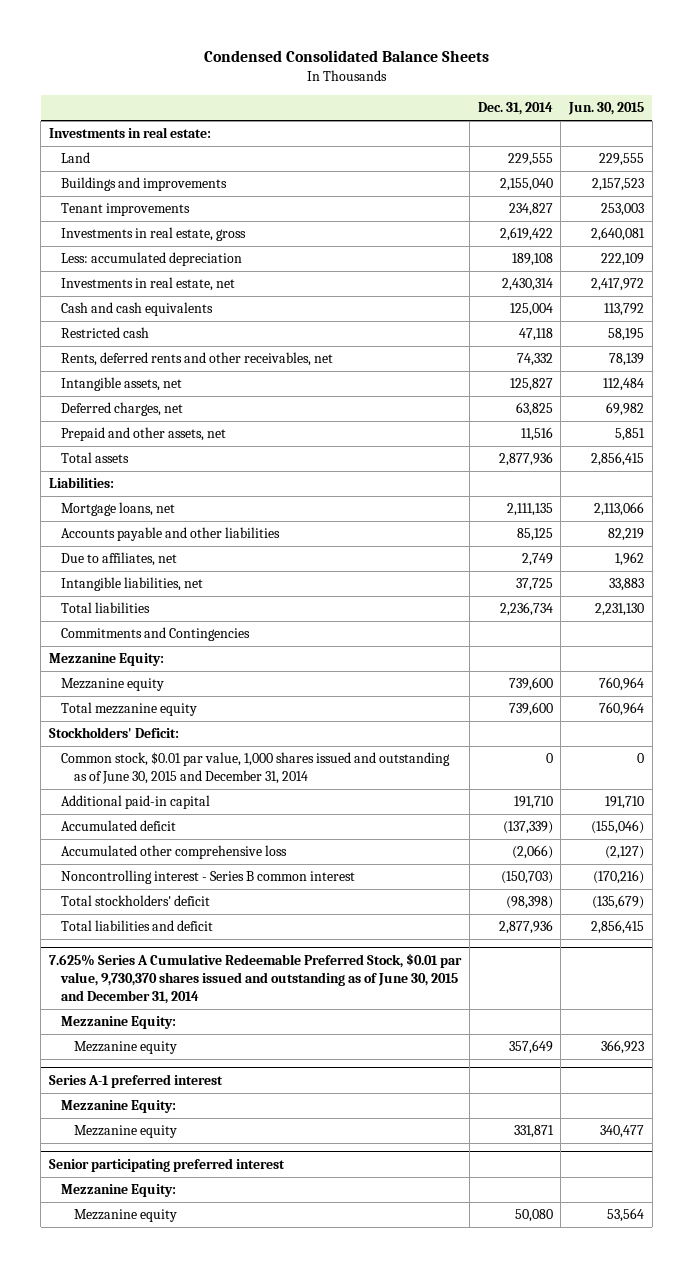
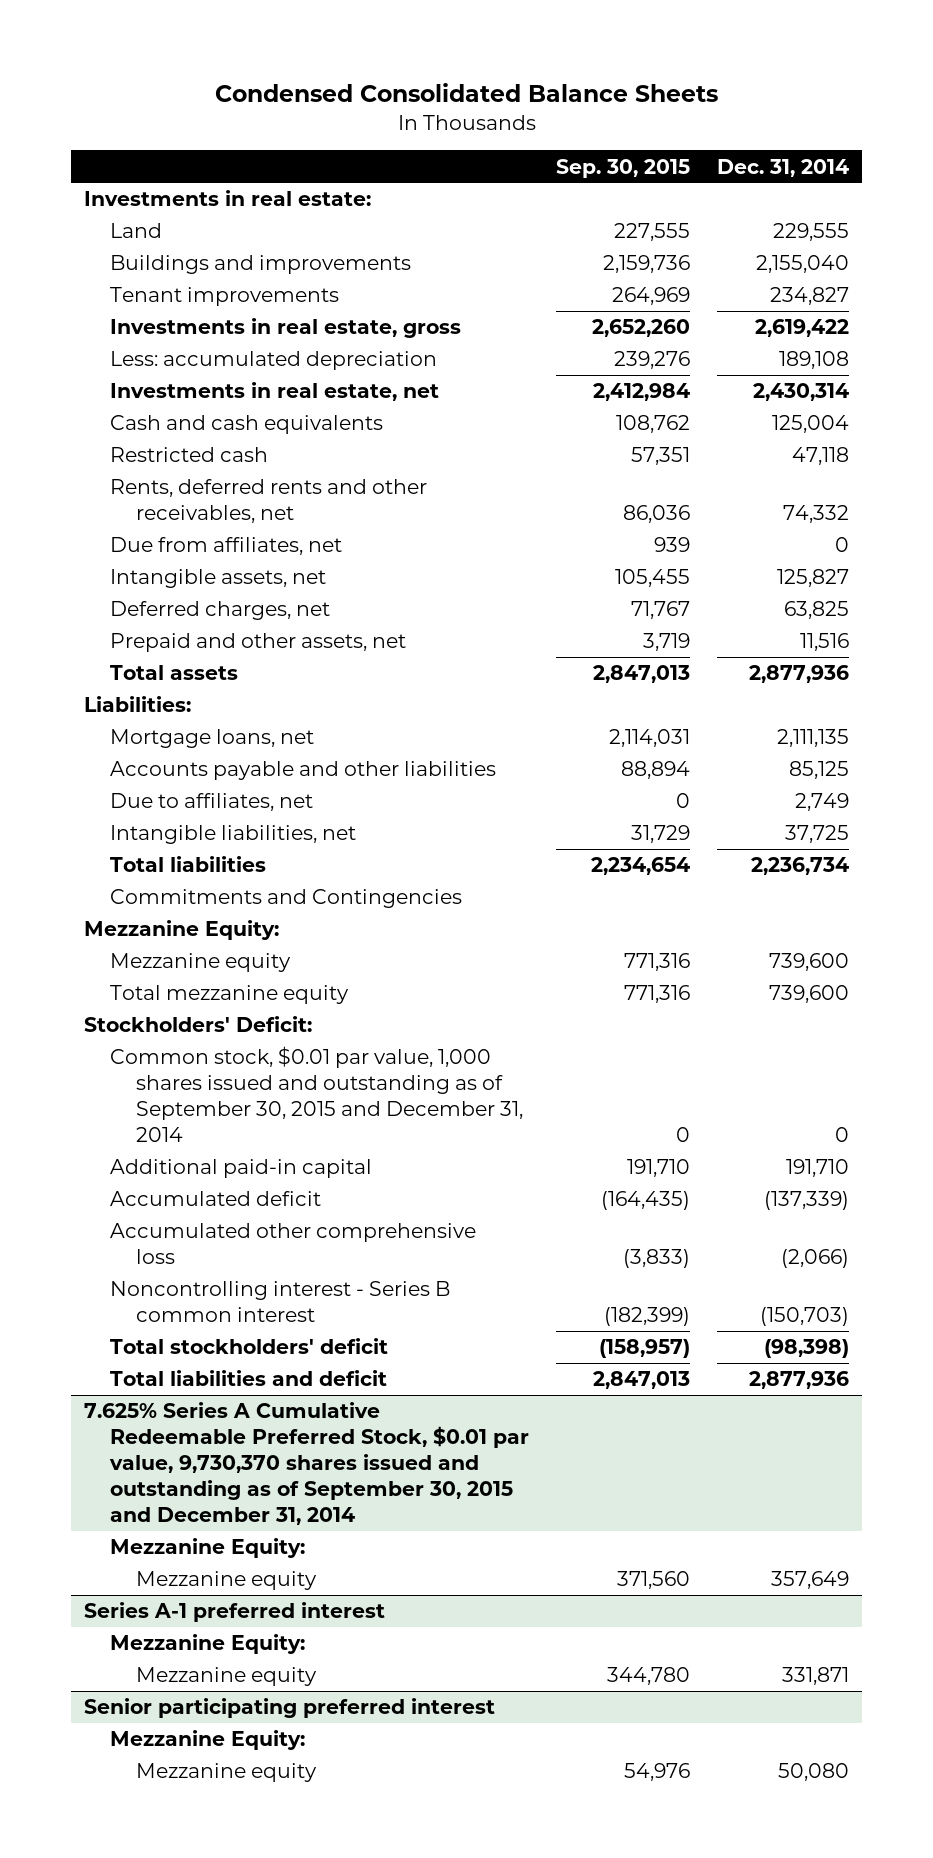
[568,102,645,116] Jun. 30, 2015 -> none
none -> [555,158,690,178] Sep. 30, 2015
none -> [110,537,343,556] Due from affiliates, net
[61,752,451,785] Common stock, $0.01 par value, 1,000 shares issued and outstanding as of June 30, 2015 and December 31, 2014 -> [110,1046,524,1143] Common stock, $0.01 par value, 1,000 shares issued and outstanding as of September 30, 2015 and December 31, 2014
[49,953,463,1005] 7.625% Series A Cumulative Redeemable Preferred Stock, $0.01 par value, 9,730,370 shares issued and outstanding as of June 30, 2015 and December 31, 2014 -> [84,1402,530,1526] 7.625% Series A Cumulative Redeemable Preferred Stock, $0.01 par value, 9,730,370 shares issued and outstanding as of September 30, 2015 and December 31, 2014

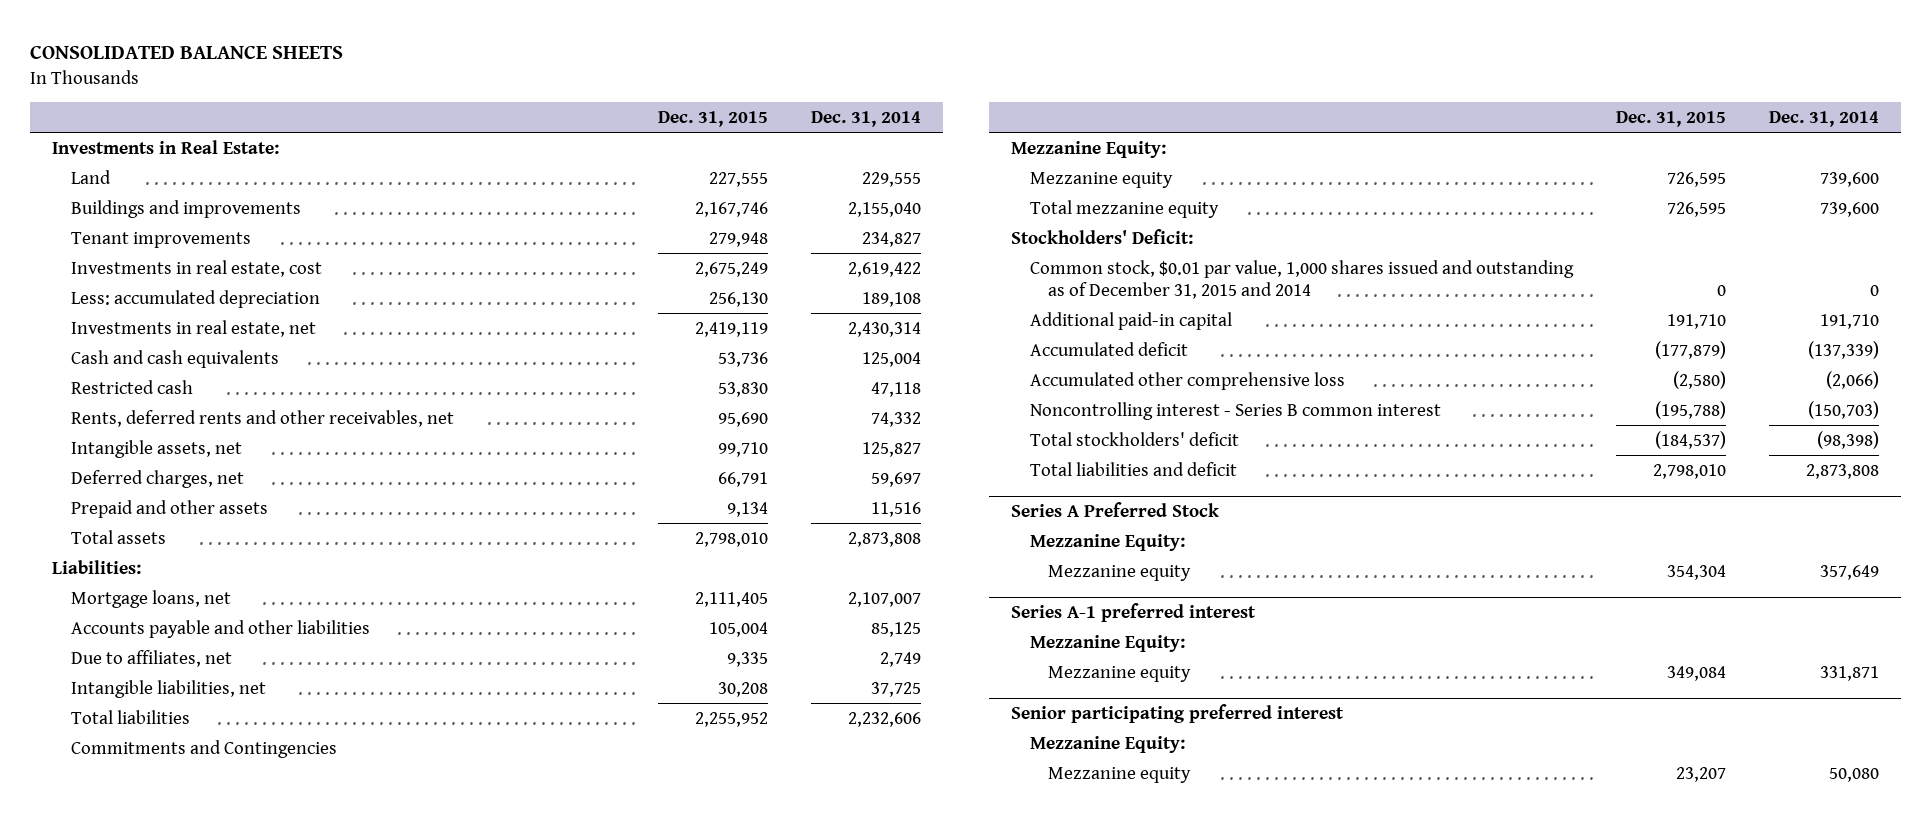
[214,83,718,103] Condensed Consolidated Balance Sheets -> [30,46,344,60] CONSOLIDATED BALANCE SHEETS
[555,158,690,178] Sep. 30, 2015 -> none
none -> [657,111,768,128] Dec. 31, 2015
[84,190,372,207] Investments in real estate: -> [52,139,280,154] Investments in Real Estate:
[110,318,462,339] Investments in real estate, gross -> [71,259,323,277] Investments in real estate, cost
[110,537,343,556] Due from affiliates, net -> none
[783,601,849,620] 63,825 -> [870,471,921,487] 59,697
[110,633,407,653] Prepaid and other assets, net -> [71,499,269,518] Prepaid and other assets
[748,665,849,684] 2,877,936 -> [847,531,921,547] 2,873,808
[776,729,849,748] 2,111,135 -> [847,591,921,607] 2,107,007
[750,857,849,876] 2,236,734 -> [847,711,921,727] 2,232,606
[110,1046,524,1143] Common stock, $0.01 par value, 1,000 shares issued and outstanding as of September 30, 2015 and December 31, 2014 -> [1029,259,1574,299] Common stock, $0.01 par value, 1,000 shares issued and outstanding as of December 31, 2015 and 2014
[748,1371,849,1390] 2,877,936 -> [1806,463,1880,479] 2,873,808
[84,1402,530,1526] 7.625% Series A Cumulative Redeemable Preferred Stock, $0.01 par value, 9,730,370 shares issued and outstanding as of September 30, 2015 and December 31, 2014 -> [1010,501,1219,517] Series A Preferred Stock

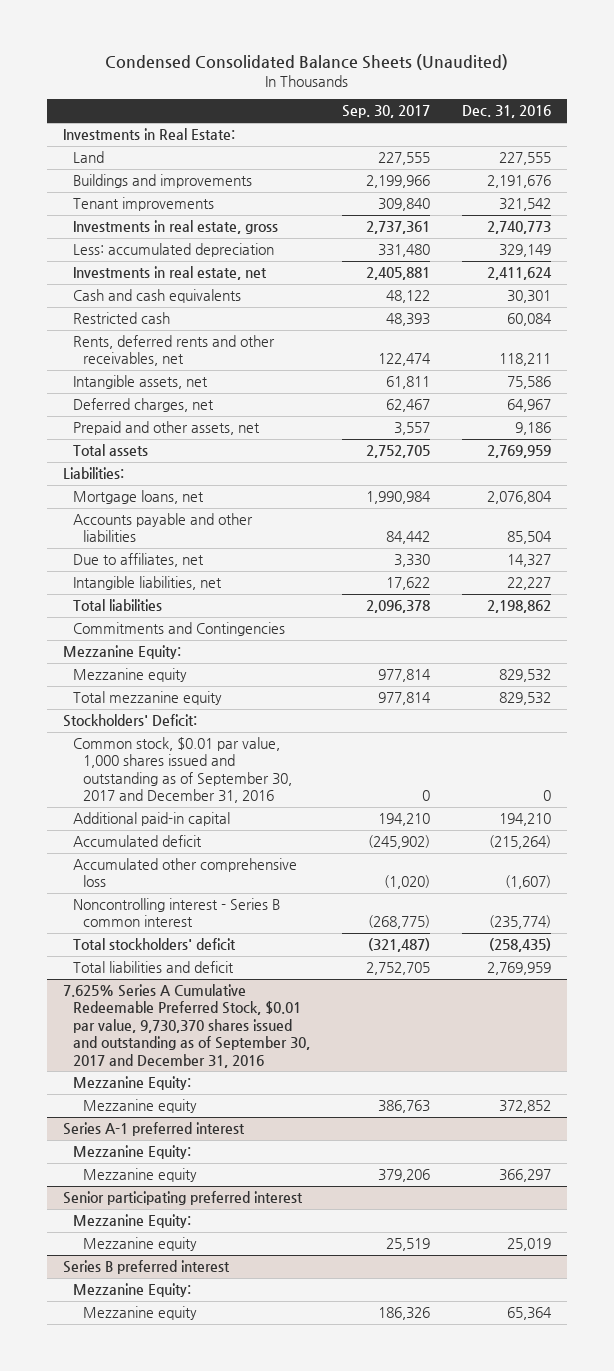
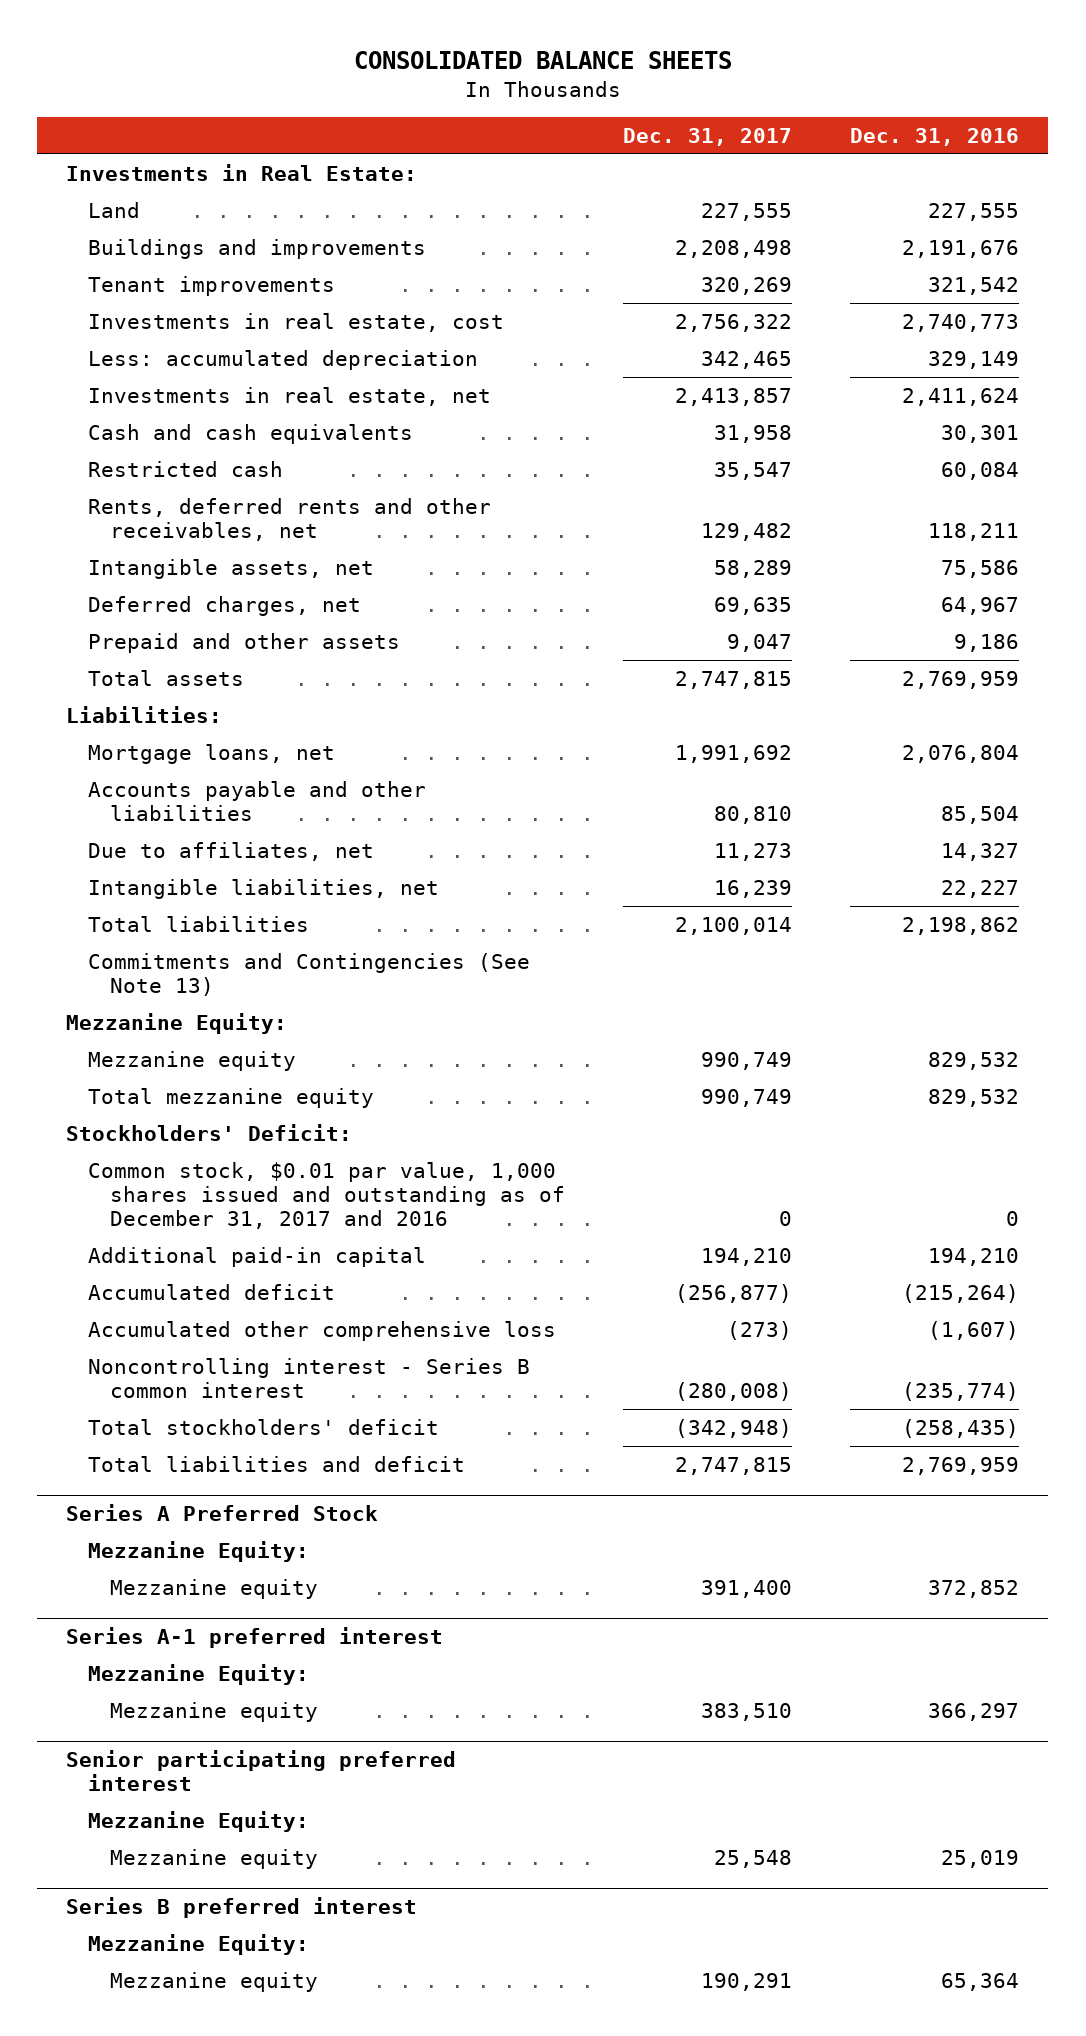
[104,54,508,71] Condensed Consolidated Balance Sheets (Unaudited) -> [353,51,732,70] CONSOLIDATED BALANCE SHEETS
[342,105,431,119] Sep. 30, 2017 -> none
none -> [623,127,793,146] Dec. 31, 2017
[72,220,278,235] Investments in real estate, gross -> [88,312,505,332] Investments in real estate, cost
[72,421,260,436] Prepaid and other assets, net -> [88,632,401,653] Prepaid and other assets
[72,622,285,637] Commitments and Contingencies -> [88,952,531,996] Commitments and Contingencies (See Note 13)
[72,737,292,804] Common stock, $0.01 par value, 1,000 shares issued and outstanding as of September 30, 2017 and December 31, 2016 -> [88,1161,566,1230] Common stock, $0.01 par value, 1,000 shares issued and outstanding as of December 31, 2017 and 2016
[62,984,310,1068] 7.625% Series A Cumulative Redeemable Preferred Stock, $0.01 par value, 9,730,370 shares issued and outstanding as of September 30, 2017 and December 31, 2016 -> [66,1503,379,1521] Series A Preferred Stock

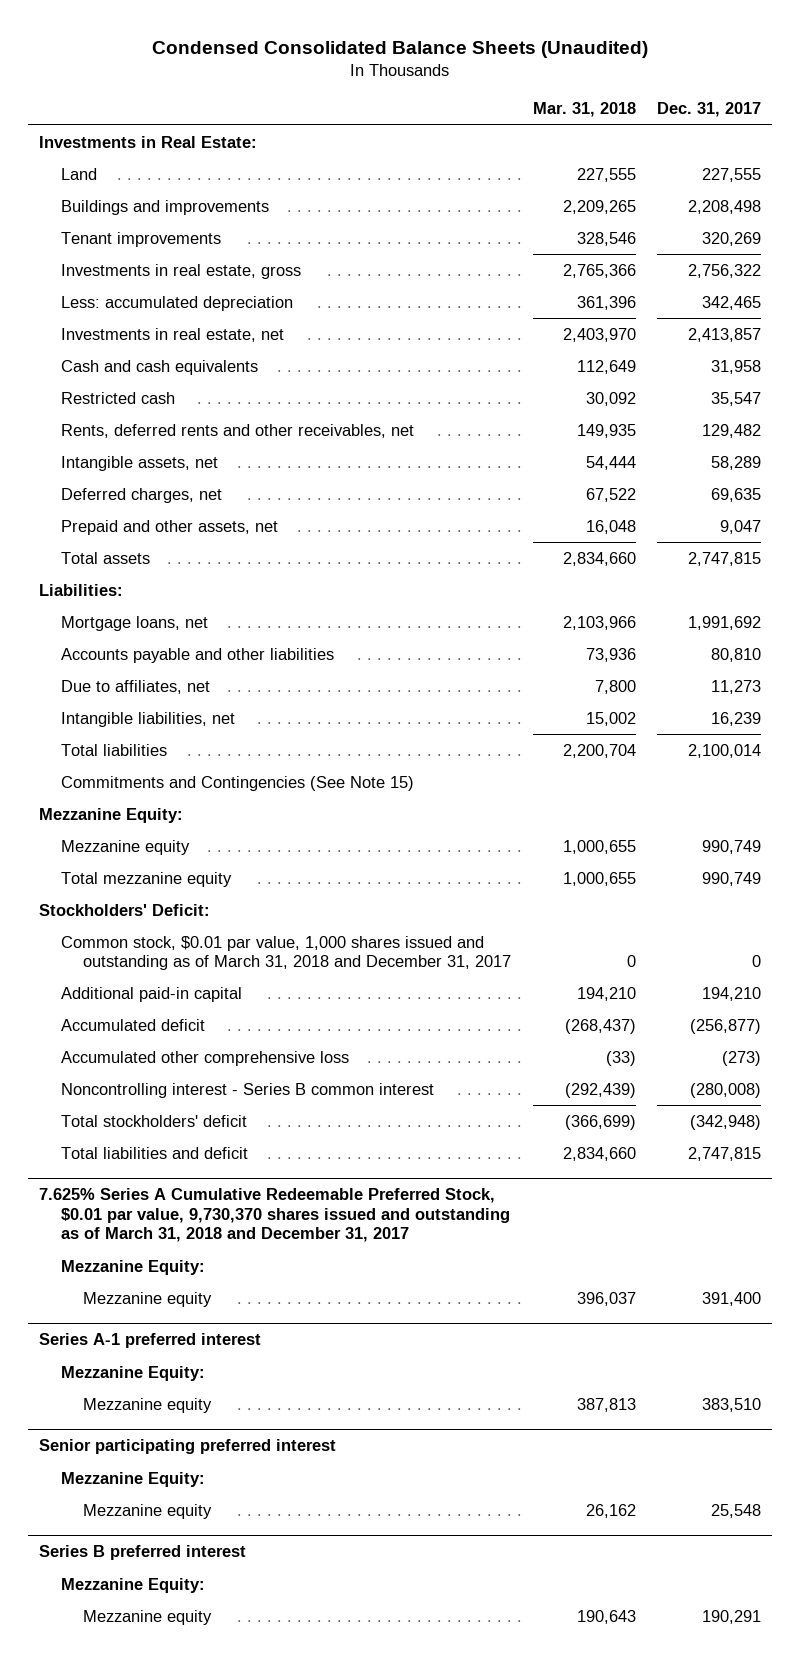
[353,51,732,70] CONSOLIDATED BALANCE SHEETS -> [152,40,649,58] Condensed Consolidated Balance Sheets (Unaudited)
[850,127,1020,146] Dec. 31, 2016 -> none
none -> [532,102,636,118] Mar. 31, 2018
[88,312,505,332] Investments in real estate, cost -> [61,263,302,279] Investments in real estate, gross
[88,632,401,653] Prepaid and other assets -> [61,519,279,535] Prepaid and other assets, net
[88,952,531,996] Commitments and Contingencies (See Note 13) -> [61,775,415,791] Commitments and Contingencies (See Note 15)
[88,1161,566,1230] Common stock, $0.01 par value, 1,000 shares issued and outstanding as of December 31, 2017 and 2016 -> [61,935,512,971] Common stock, $0.01 par value, 1,000 shares issued and outstanding as of March 31, 2018 and December 31, 2017
[66,1503,379,1521] Series A Preferred Stock -> [39,1188,511,1243] 7.625% Series A Cumulative Redeemable Preferred Stock, $0.01 par value, 9,730,370 shares issued and outstanding as of March 31, 2018 and December 31, 2017

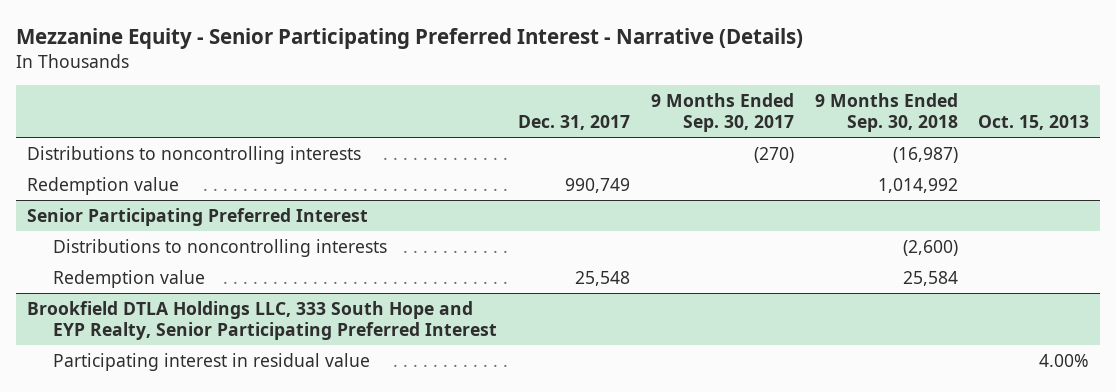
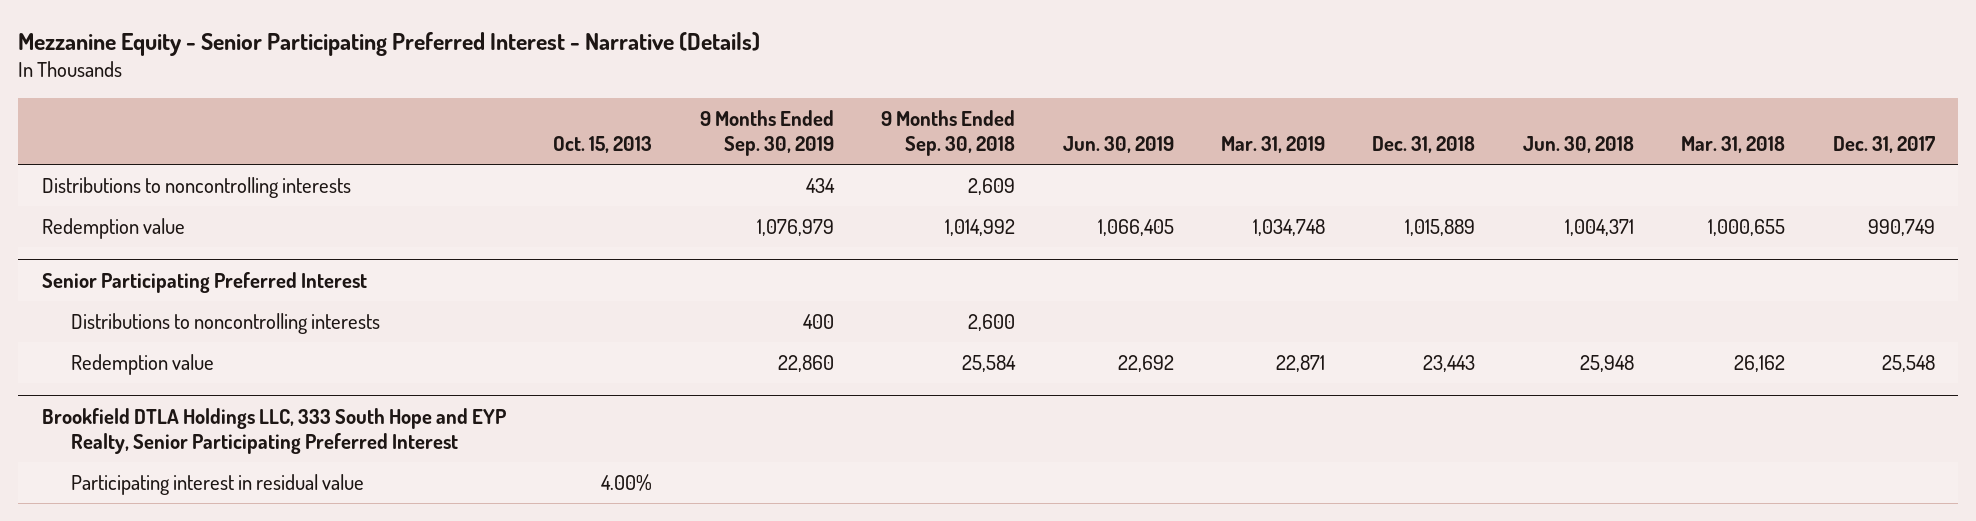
[650,93,794,133] 9 Months Ended Sep. 30, 2017 -> none
none -> [699,109,834,156] 9 Months Ended Sep. 30, 2019
none -> [1062,135,1174,153] Jun. 30, 2019
none -> [1220,135,1325,153] Mar. 31, 2019
none -> [1372,135,1476,153] Dec. 31, 2018
none -> [1522,135,1634,153] Jun. 30, 2018
none -> [1681,135,1786,153] Mar. 31, 2018
[892,147,958,164] (16,987) -> [968,178,1016,196] 2,609
[902,240,958,257] (2,600) -> [968,314,1016,332] 2,600

